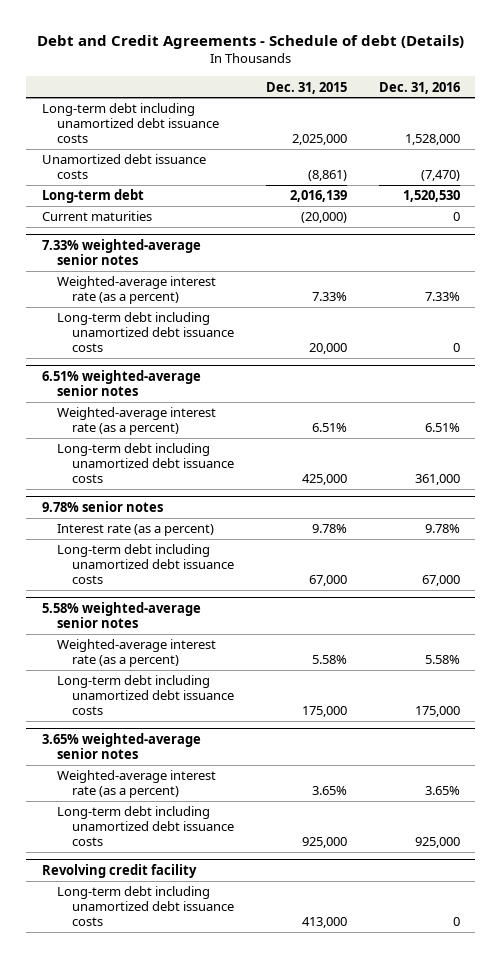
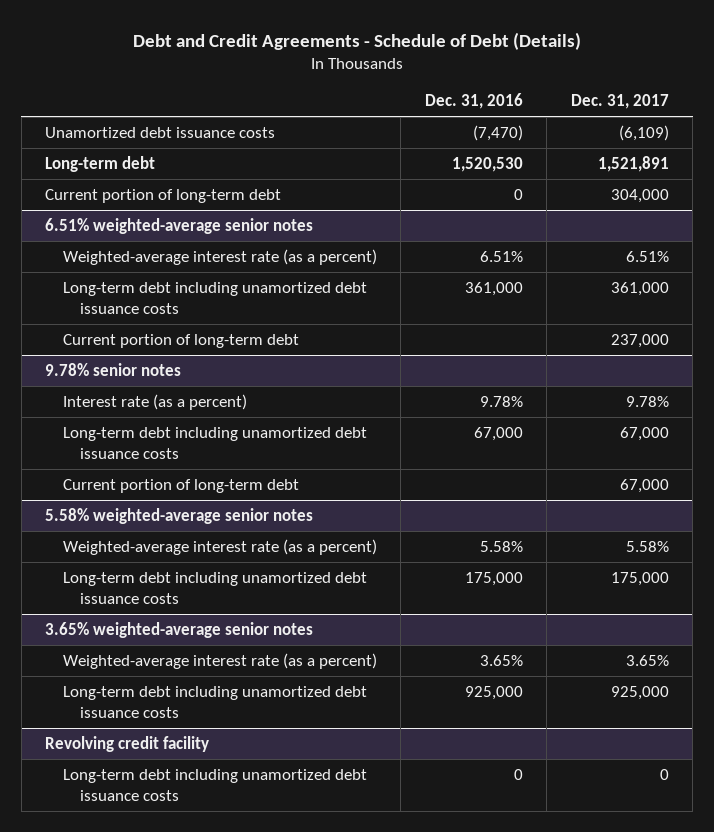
[36,34,464,49] Debt and Credit Agreements - Schedule of debt (Details) -> [133,31,582,50] Debt and Credit Agreements - Schedule of Debt (Details)
[266,81,348,94] Dec. 31, 2015 -> none
none -> [570,93,669,109] Dec. 31, 2017
[41,103,219,144] Long-term debt including unamortized debt issuance costs -> none
[41,238,201,265] 7.33% weighted-average senior notes -> none
[56,276,216,305] Weighted-average interest rate (as a percent) -> none
[56,312,235,353] Long-term debt including unamortized debt issuance costs -> none
[41,211,152,222] Current maturities -> [45,188,282,203] Current portion of long-term debt
none -> [62,333,299,348] Current portion of long-term debt
none -> [62,478,299,493] Current portion of long-term debt

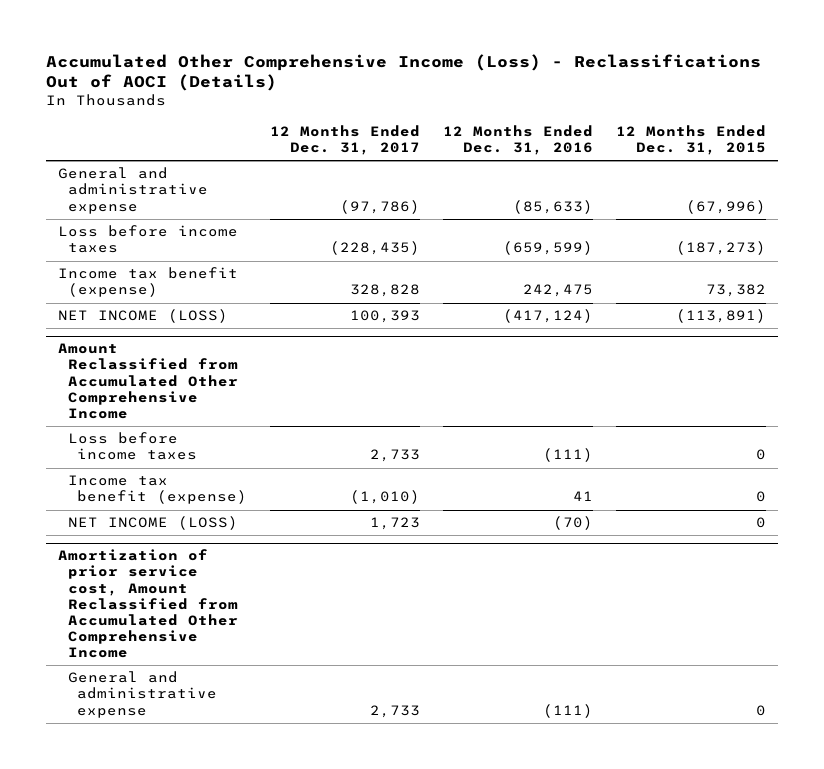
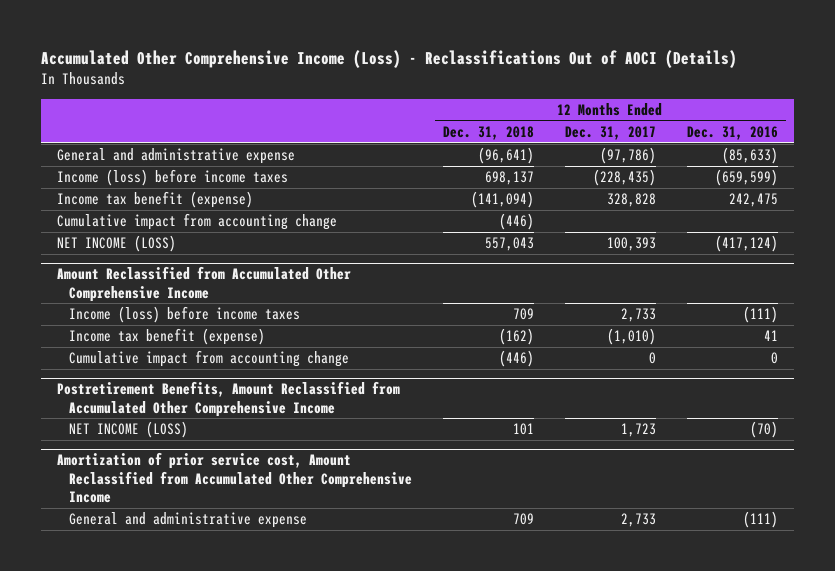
[616,125,767,156] 12 Months Ended Dec. 31, 2015 -> none
none -> [442,125,534,140] Dec. 31, 2018
[57,225,238,254] Loss before income taxes -> [56,169,288,187] Income (loss) before income taxes
none -> [56,213,337,231] Cumulative impact from accounting change
[67,432,198,461] Loss before income taxes -> [68,306,300,324] Income (loss) before income taxes
none -> [68,350,349,368] Cumulative impact from accounting change
none -> [56,381,400,417] Postretirement Benefits, Amount Reclassified from Accumulated Other Comprehensive Income

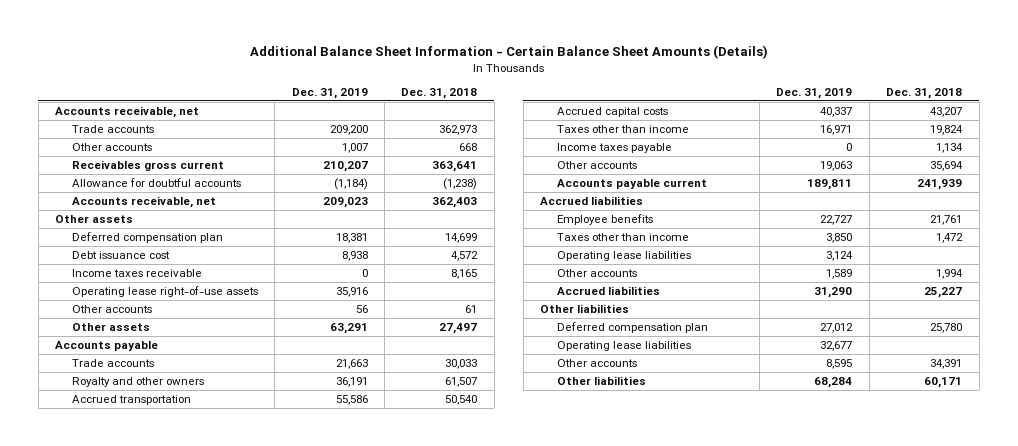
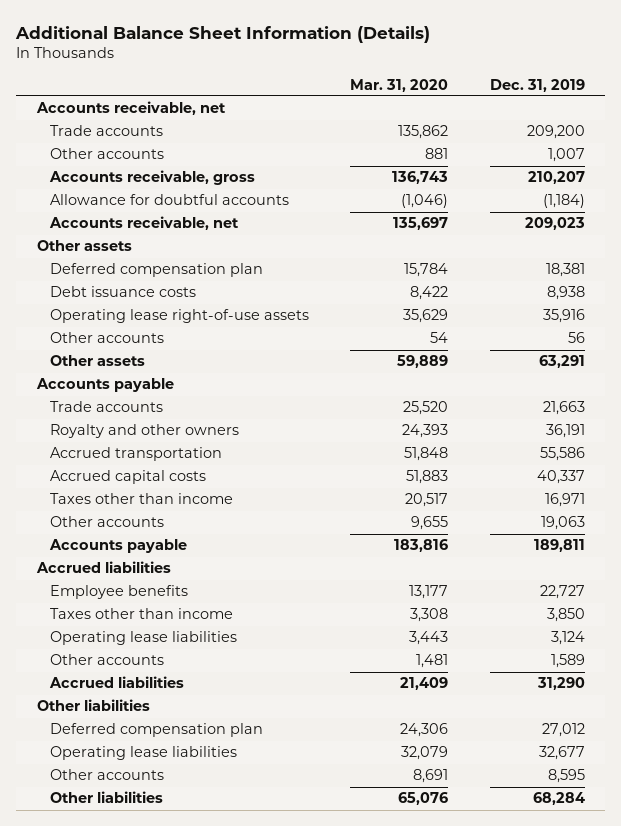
[249,45,768,60] Additional Balance Sheet Information - Certain Balance Sheet Amounts (Details) -> [14,25,430,43] Additional Balance Sheet Information (Details)
[401,88,478,100] Dec. 31, 2018 -> none
none -> [350,78,449,92] Mar. 31, 2020
[71,159,224,171] Receivables gross current -> [48,170,255,186] Accounts receivable, gross
[71,268,202,277] Income taxes receivable -> none
[71,250,170,259] Debt issuance cost -> [49,286,196,298] Debt issuance costs
[556,142,672,153] Income taxes payable -> none
[556,178,707,189] Accounts payable current -> [48,539,187,554] Accounts payable

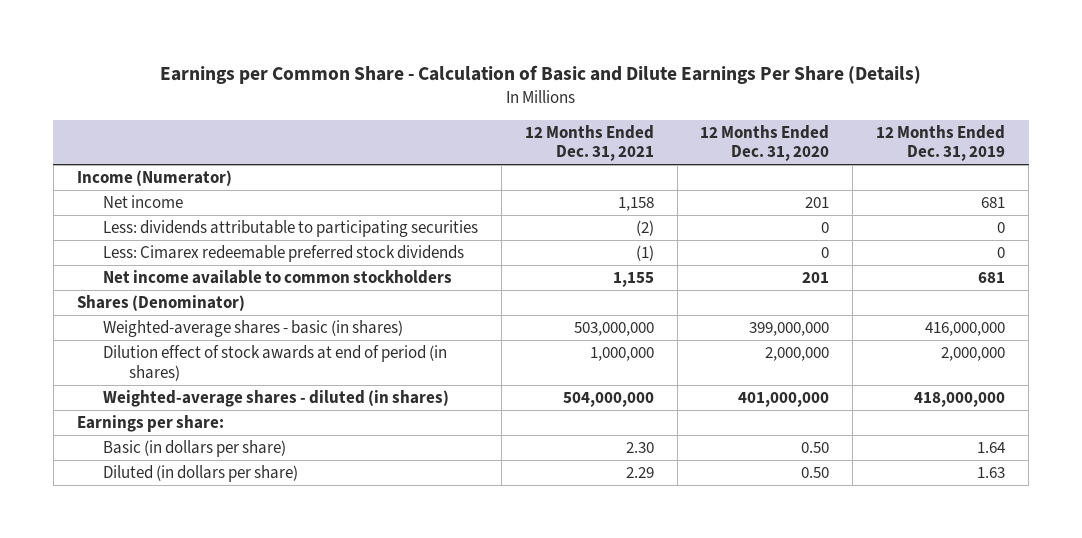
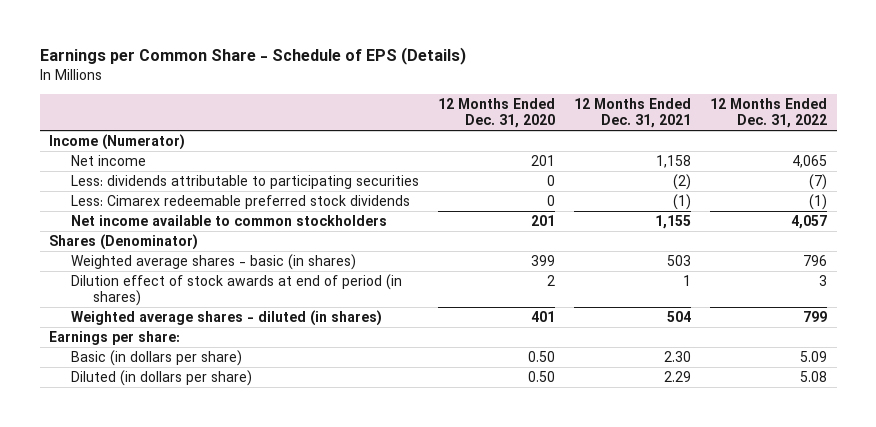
[159,64,921,84] Earnings per Common Share - Calculation of Basic and Dilute Earnings Per Share (Details) -> [39,47,466,66] Earnings per Common Share - Schedule of EPS (Details)
[876,124,1006,162] 12 Months Ended Dec. 31, 2019 -> none
none -> [710,97,828,128] 12 Months Ended Dec. 31, 2022
[103,320,404,338] Weighted-average shares - basic (in shares) -> [71,254,357,271] Weighted average shares - basic (in shares)
[573,322,654,337] 503,000,000 -> [667,255,692,267] 503
[749,322,830,337] 399,000,000 -> [531,255,556,267] 399
[589,347,654,362] 1,000,000 -> [683,275,692,287] 1
[765,347,830,362] 2,000,000 -> [547,275,556,287] 2
[103,390,450,408] Weighted-average shares - diluted (in shares) -> [71,310,383,327] Weighted average shares - diluted (in shares)
[562,392,654,408] 504,000,000 -> [667,311,692,323] 504
[738,392,830,408] 401,000,000 -> [531,311,556,323] 401

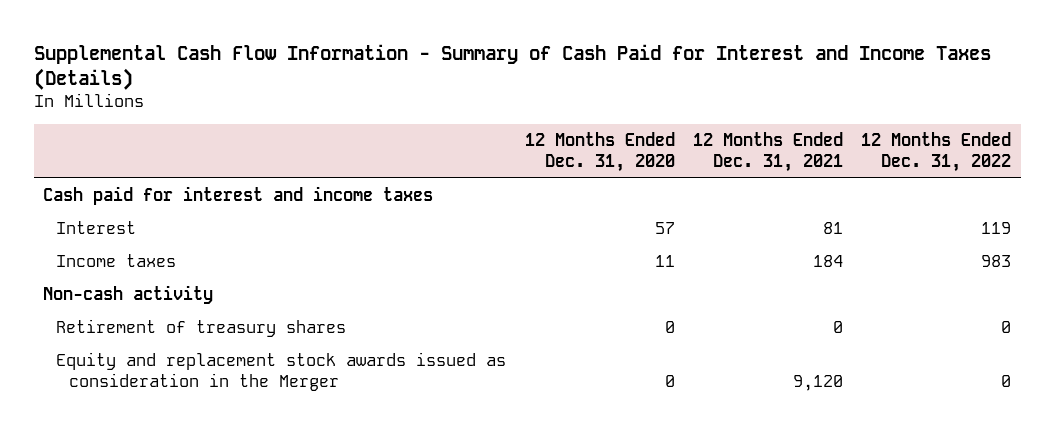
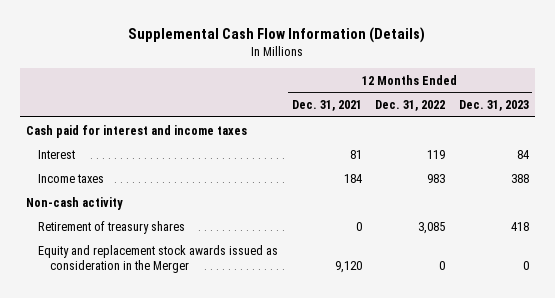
[34,43,992,91] Supplemental Cash Flow Information - Summary of Cash Paid for Interest and Income Taxes (Details) -> [128,26,426,43] Supplemental Cash Flow Information (Details)
[524,131,675,173] 12 Months Ended Dec. 31, 2020 -> none
none -> [458,99,529,111] Dec. 31, 2023
[1001,321,1012,334] 0 -> [418,221,446,234] 3,085

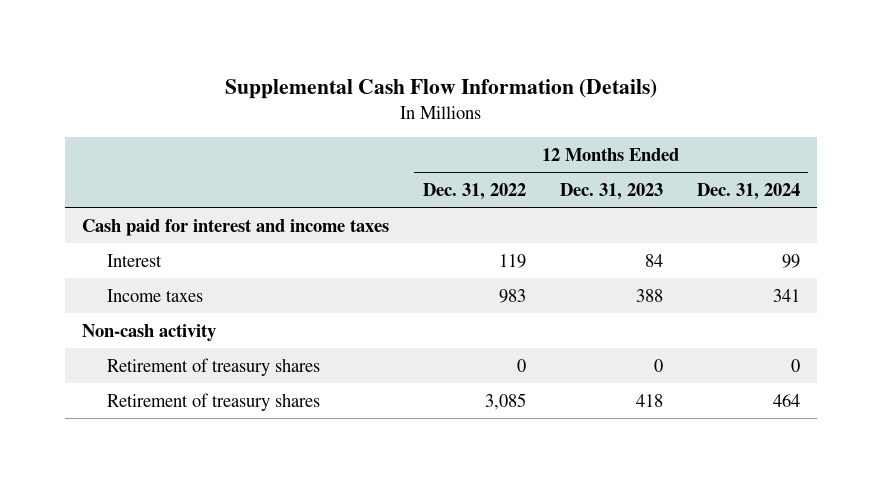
[291,99,362,111] Dec. 31, 2021 -> none
none -> [696,183,800,201] Dec. 31, 2024
none -> [107,357,321,376] Retirement of treasury shares
[38,244,279,274] Equity and replacement stock awards issued as consideration in the Merger -> none

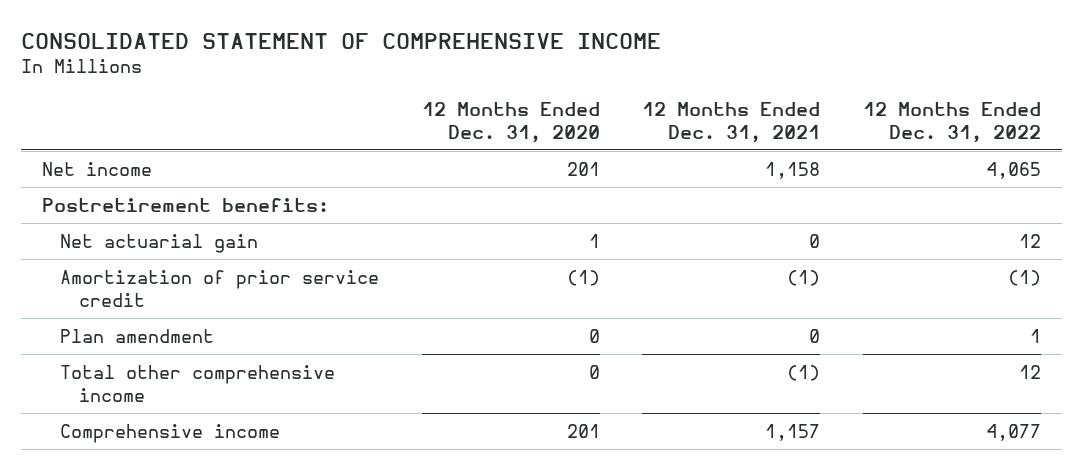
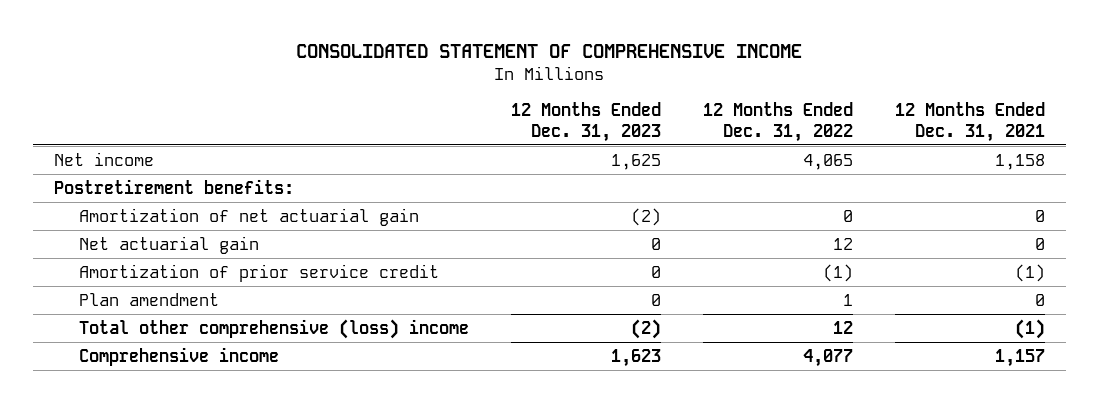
[421,101,600,143] 12 Months Ended Dec. 31, 2020 -> none
none -> [511,101,662,142] 12 Months Ended Dec. 31, 2023
none -> [79,207,420,226] Amortization of net actuarial gain
[60,364,336,402] Total other comprehensive income -> [79,318,470,339] Total other comprehensive (loss) income

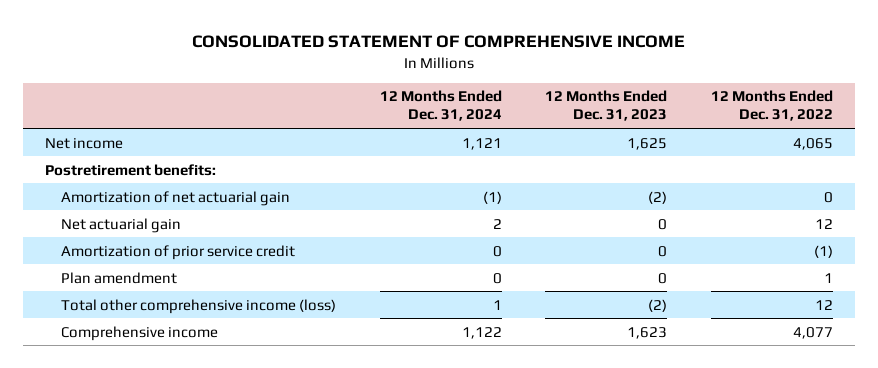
[895,101,1046,142] 12 Months Ended Dec. 31, 2021 -> none
none -> [379,90,502,122] 12 Months Ended Dec. 31, 2024
[79,318,470,339] Total other comprehensive (loss) income -> [60,298,336,314] Total other comprehensive income (loss)

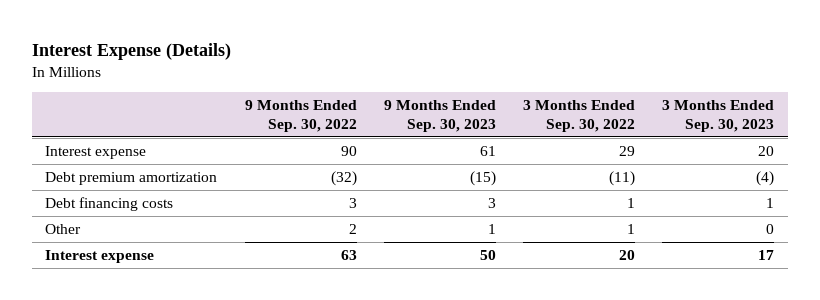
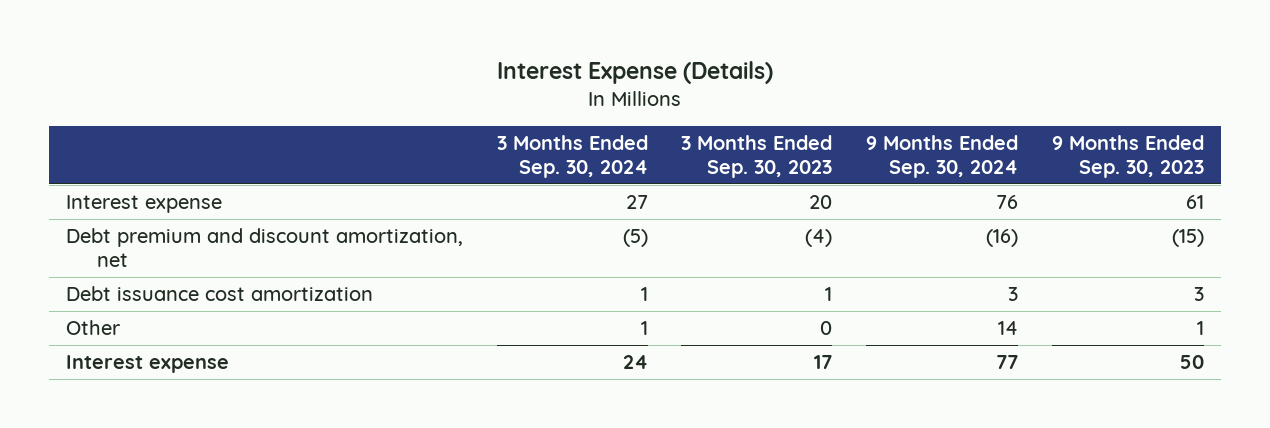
[244,100,357,132] 9 Months Ended Sep. 30, 2022 -> none
[523,100,636,132] 3 Months Ended Sep. 30, 2022 -> none
none -> [496,134,648,178] 3 Months Ended Sep. 30, 2024
none -> [866,134,1019,178] 9 Months Ended Sep. 30, 2024
[45,172,218,186] Debt premium amortization -> [65,228,463,267] Debt premium and discount amortization, net
[45,197,174,212] Debt financing costs -> [65,286,373,302] Debt issuance cost amortization

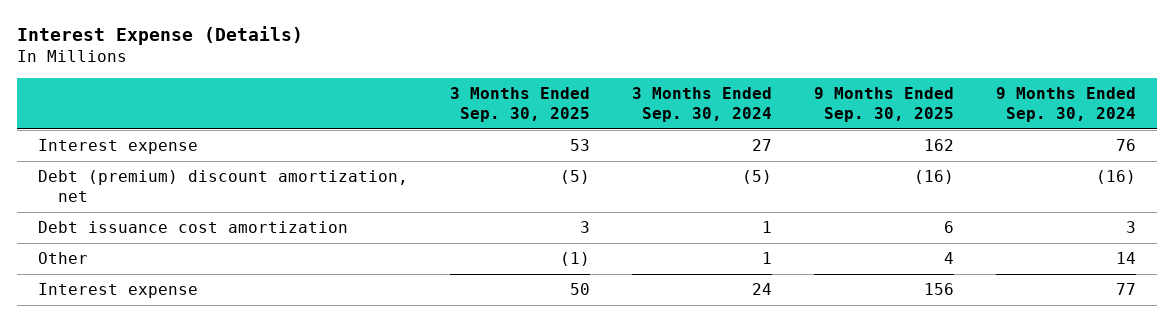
[681,134,833,178] 3 Months Ended Sep. 30, 2023 -> none
[1052,134,1205,178] 9 Months Ended Sep. 30, 2023 -> none
none -> [449,87,590,123] 3 Months Ended Sep. 30, 2025
none -> [813,87,954,123] 9 Months Ended Sep. 30, 2025
[65,228,463,267] Debt premium and discount amortization, net -> [37,170,408,203] Debt (premium) discount amortization, net

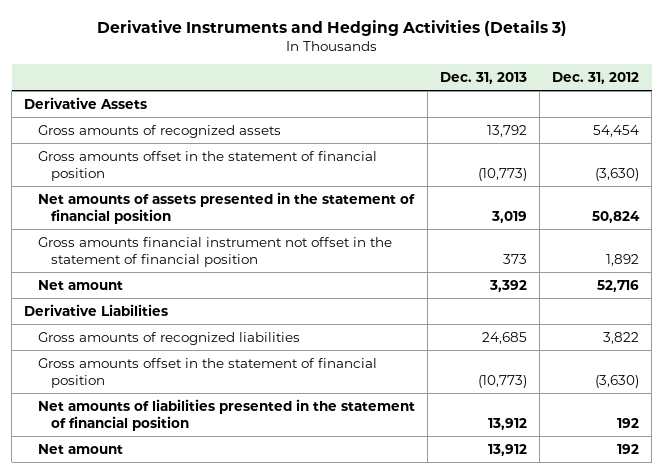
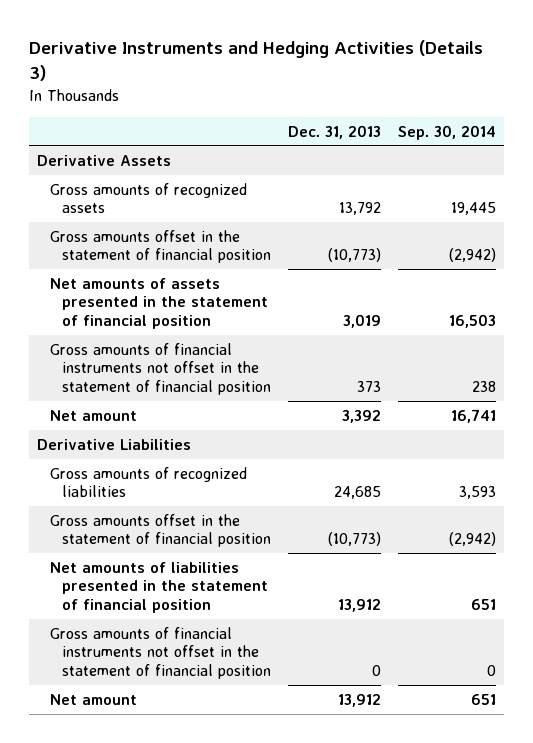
[551,71,639,84] Dec. 31, 2012 -> none
none -> [397,124,496,140] Sep. 30, 2014
[37,236,392,267] Gross amounts financial instrument not offset in the statement of financial position -> [49,342,272,396] Gross amounts of financial instruments not offset in the statement of financial position
none -> [49,626,272,680] Gross amounts of financial instruments not offset in the statement of financial position

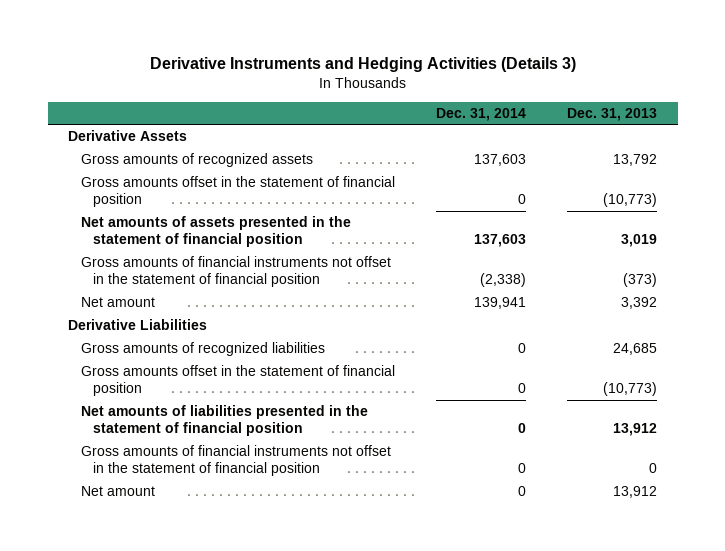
[397,124,496,140] Sep. 30, 2014 -> none
none -> [435,107,526,121] Dec. 31, 2014
[357,381,382,393] 373 -> [622,272,657,287] (373)

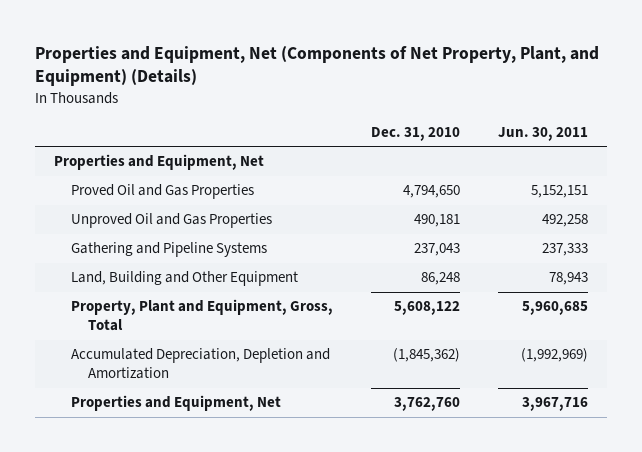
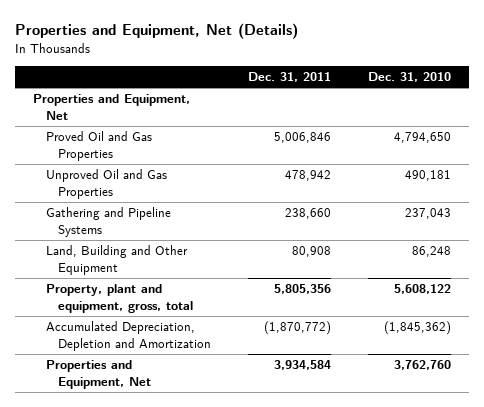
[35,45,600,87] Properties and Equipment, Net (Components of Net Property, Plant, and Equipment) (Details) -> [14,23,298,40] Properties and Equipment, Net (Details)
[498,127,589,142] Jun. 30, 2011 -> none
none -> [247,72,331,83] Dec. 31, 2011
[71,299,334,332] Property, Plant and Equipment, Gross, Total -> [45,284,193,314] Property, plant and equipment, gross, total

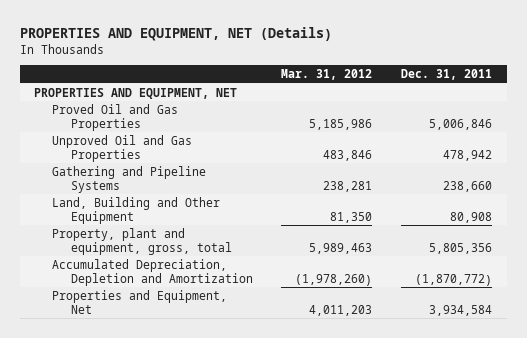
[14,23,298,40] Properties and Equipment, Net (Details) -> [19,26,332,41] PROPERTIES AND EQUIPMENT, NET (Details)
[367,72,451,83] Dec. 31, 2010 -> none
none -> [281,69,373,81] Mar. 31, 2012
[33,94,191,121] Properties and Equipment, Net -> [34,87,238,99] PROPERTIES AND EQUIPMENT, NET

